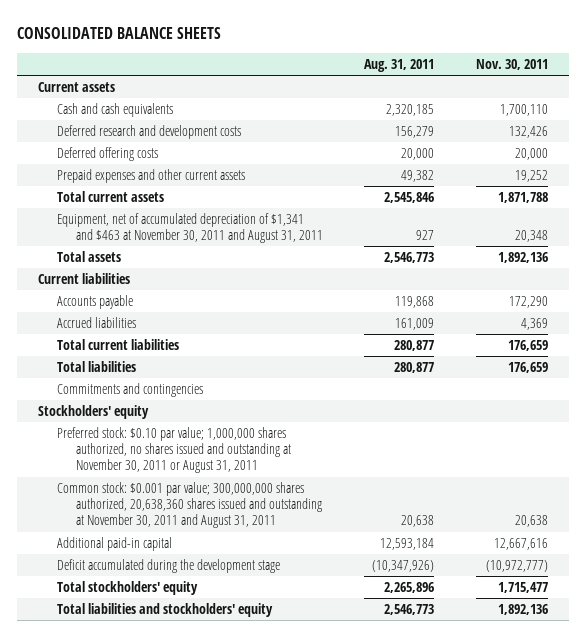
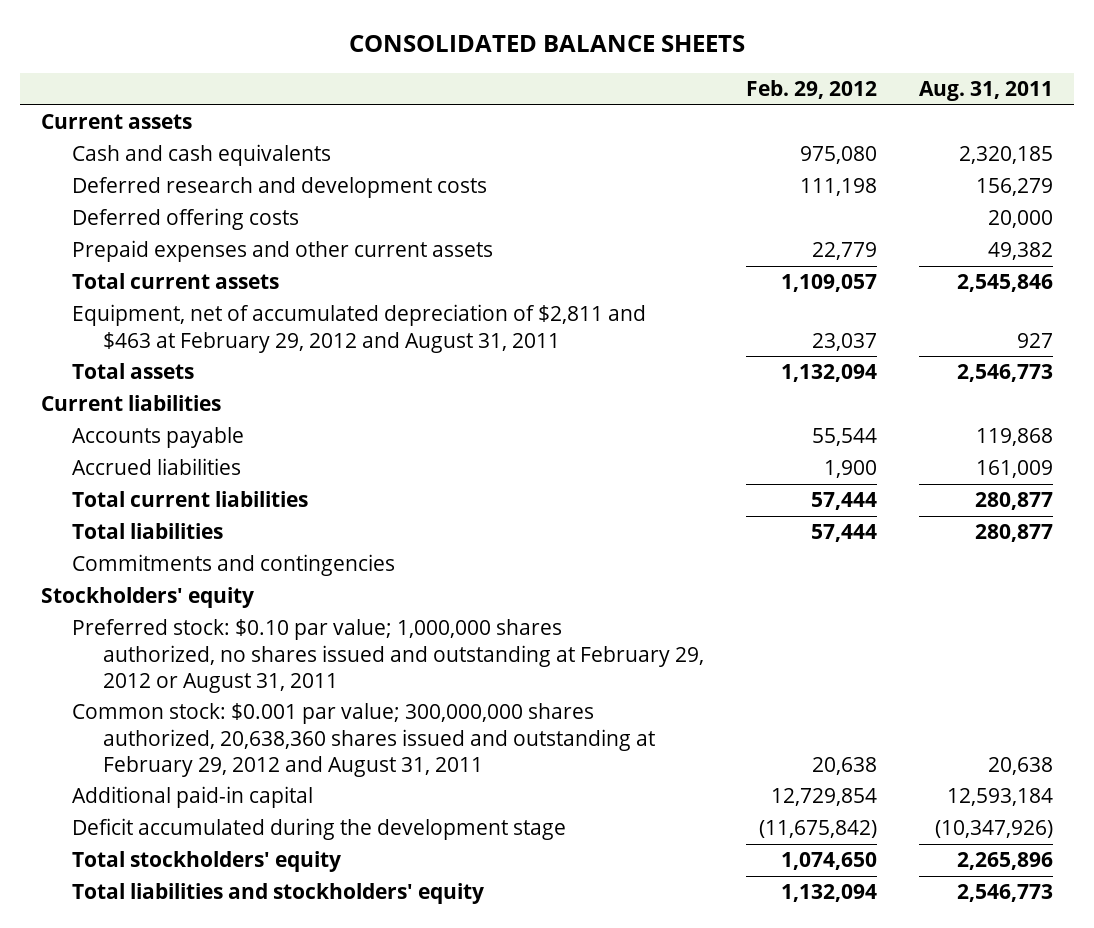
[475,58,548,70] Nov. 30, 2011 -> none
none -> [745,80,877,100] Feb. 29, 2012
[56,213,323,244] Equipment, net of accumulated depreciation of $1,341 and $463 at November 30, 2011 and August 31, 2011 -> [71,304,646,353] Equipment, net of accumulated depreciation of $2,811 and $463 at February 29, 2012 and August 31, 2011
[56,427,291,474] Preferred stock: $0.10 par value; 1,000,000 shares authorized, no shares issued and outstanding at November 30, 2011 or August 31, 2011 -> [71,619,704,693] Preferred stock: $0.10 par value; 1,000,000 shares authorized, no shares issued and outstanding at February 29, 2012 or August 31, 2011
[56,482,322,529] Common stock: $0.001 par value; 300,000,000 shares authorized, 20,638,360 shares issued and outstanding at November 30, 2011 and August 31, 2011 -> [71,703,655,777] Common stock: $0.001 par value; 300,000,000 shares authorized, 20,638,360 shares issued and outstanding at February 29, 2012 and August 31, 2011

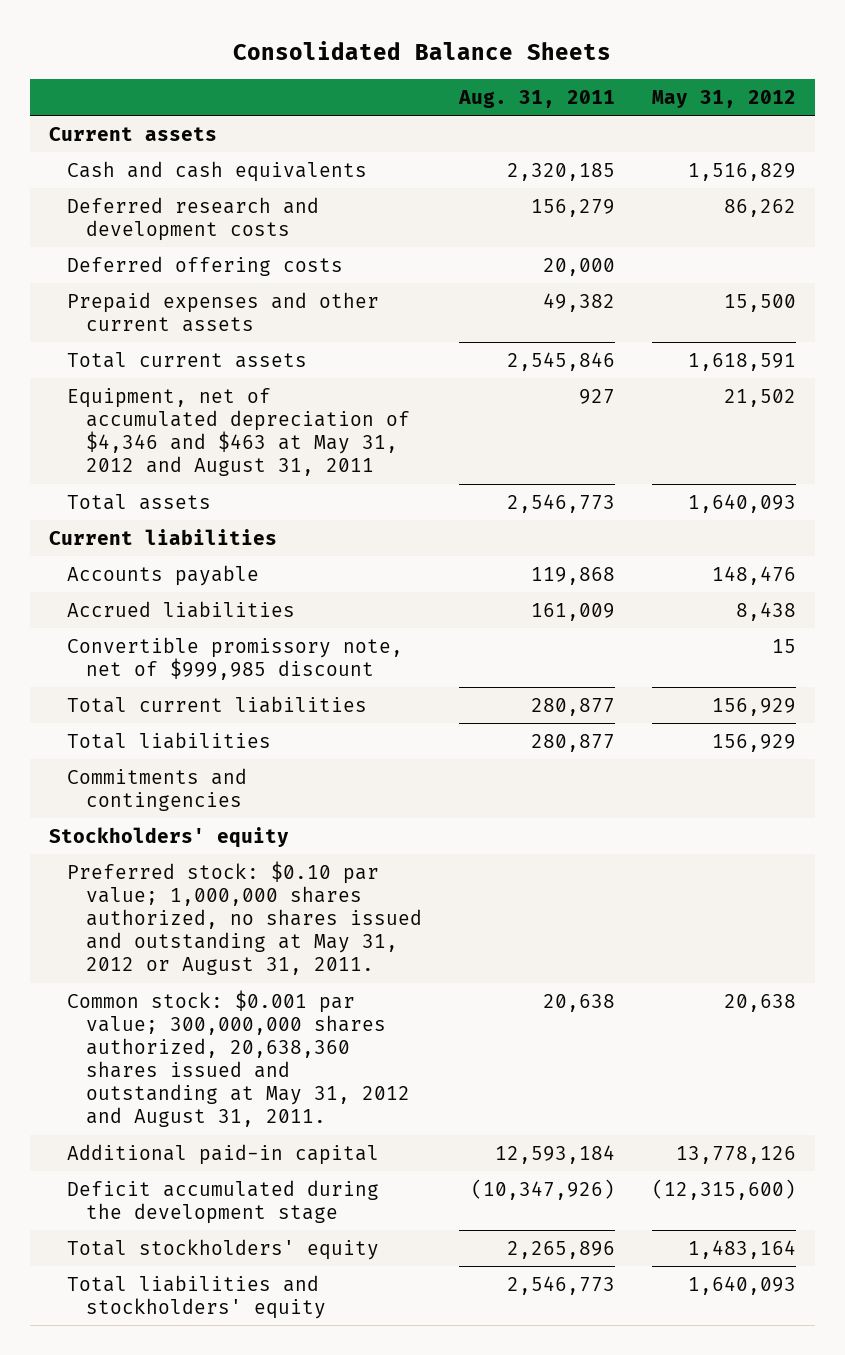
[348,35,745,53] CONSOLIDATED BALANCE SHEETS -> [233,40,612,60] Consolidated Balance Sheets
[745,80,877,100] Feb. 29, 2012 -> none
none -> [652,89,797,108] May 31, 2012
[71,304,646,353] Equipment, net of accumulated depreciation of $2,811 and $463 at February 29, 2012 and August 31, 2011 -> [67,387,410,477] Equipment, net of accumulated depreciation of $4,346 and $463 at May 31, 2012 and August 31, 2011
none -> [67,636,404,680] Convertible promissory note, net of $999,985 discount
[71,619,704,693] Preferred stock: $0.10 par value; 1,000,000 shares authorized, no shares issued and outstanding at February 29, 2012 or August 31, 2011 -> [67,860,422,976] Preferred stock: $0.10 par value; 1,000,000 shares authorized, no shares issued and outstanding at May 31, 2012 or August 31, 2011.
[71,703,655,777] Common stock: $0.001 par value; 300,000,000 shares authorized, 20,638,360 shares issued and outstanding at February 29, 2012 and August 31, 2011 -> [67,989,410,1128] Common stock: $0.001 par value; 300,000,000 shares authorized, 20,638,360 shares issued and outstanding at May 31, 2012 and August 31, 2011.

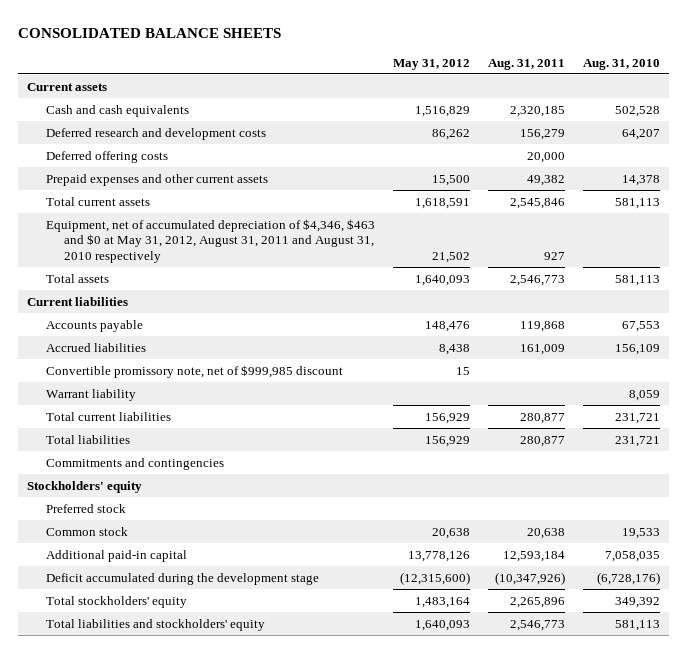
[233,40,612,60] Consolidated Balance Sheets -> [17,27,281,38] CONSOLIDATED BALANCE SHEETS
none -> [582,58,660,70] Aug. 31, 2010
[67,387,410,477] Equipment, net of accumulated depreciation of $4,346 and $463 at May 31, 2012 and August 31, 2011 -> [45,218,375,263] Equipment, net of accumulated depreciation of $4,346, $463 and $0 at May 31, 2012, August 31, 2011 and August 31, 2010 respectively
none -> [45,388,136,401] Warrant liability
[67,860,422,976] Preferred stock: $0.10 par value; 1,000,000 shares authorized, no shares issued and outstanding at May 31, 2012 or August 31, 2011. -> [45,503,126,513] Preferred stock
[67,989,410,1128] Common stock: $0.001 par value; 300,000,000 shares authorized, 20,638,360 shares issued and outstanding at May 31, 2012 and August 31, 2011. -> [45,526,128,536] Common stock

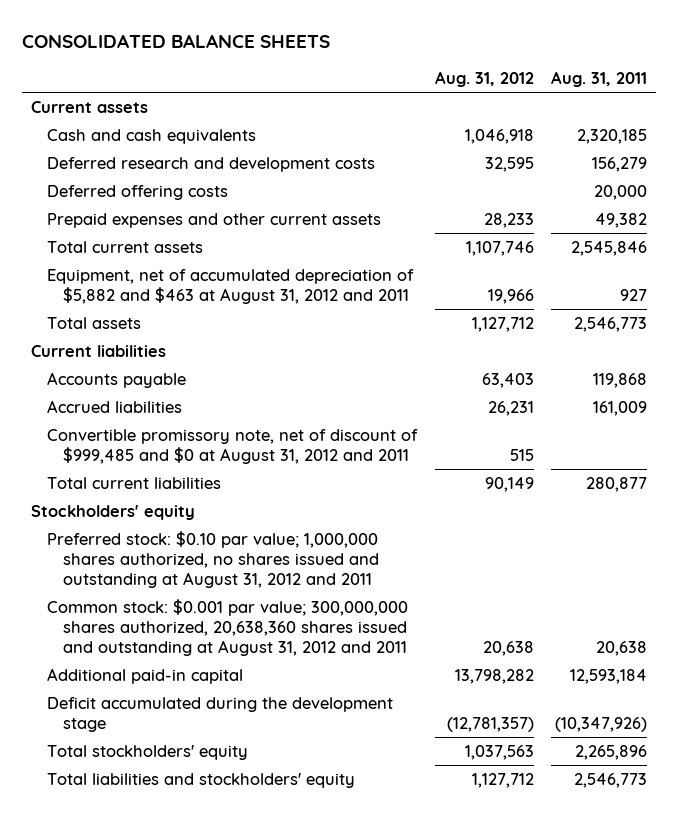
[392,58,470,70] May 31, 2012 -> none
[582,58,660,70] Aug. 31, 2010 -> none
none -> [434,71,534,88] Aug. 31, 2012
[45,218,375,263] Equipment, net of accumulated depreciation of $4,346, $463 and $0 at May 31, 2012, August 31, 2011 and August 31, 2010 respectively -> [47,268,415,304] Equipment, net of accumulated depreciation of $5,882 and $463 at August 31, 2012 and 2011
[45,388,136,401] Warrant liability -> none
[45,364,343,378] Convertible promissory note, net of $999,985 discount -> [47,428,419,464] Convertible promissory note, net of discount of $999,485 and $0 at August 31, 2012 and 2011
[45,434,130,444] Total liabilities -> none
[45,457,224,470] Commitments and contingencies -> none
[45,503,126,513] Preferred stock -> [47,530,380,589] Preferred stock: $0.10 par value; 1,000,000 shares authorized, no shares issued and outstanding at August 31, 2012 and 2011
[45,526,128,536] Common stock -> [47,598,409,657] Common stock: $0.001 par value; 300,000,000 shares authorized, 20,638,360 shares issued and outstanding at August 31, 2012 and 2011

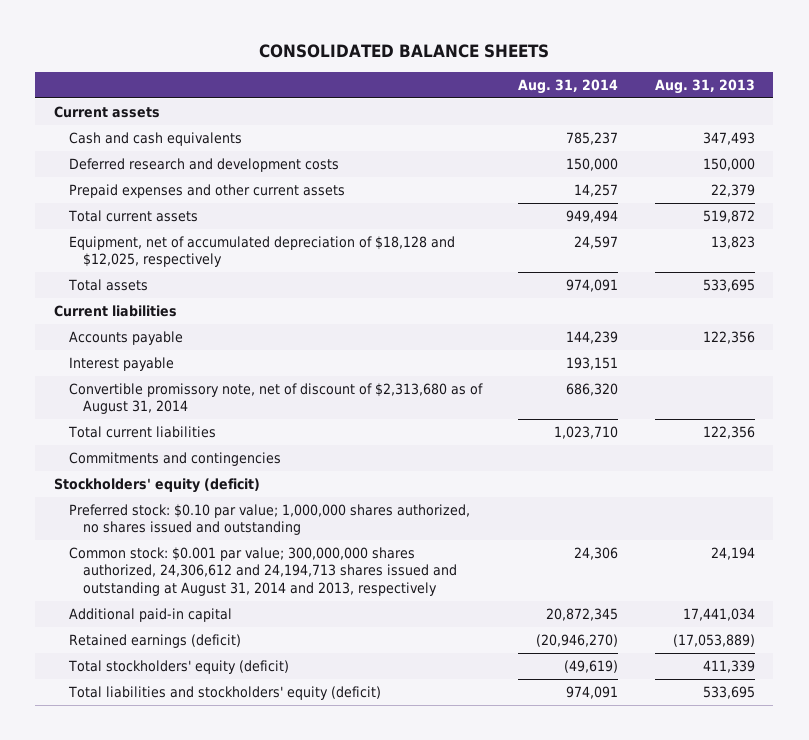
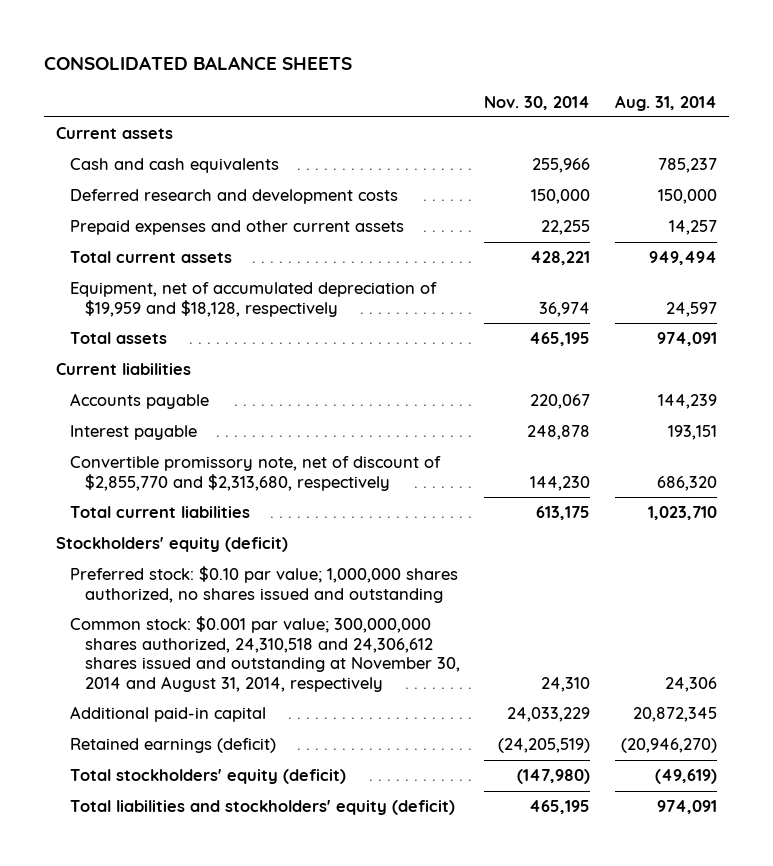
[655,78,756,94] Aug. 31, 2013 -> none
none -> [484,95,591,110] Nov. 30, 2014
[68,236,455,268] Equipment, net of accumulated depreciation of $18,128 and $12,025, respectively -> [70,282,438,317] Equipment, net of accumulated depreciation of $19,959 and $18,128, respectively
[68,383,483,415] Convertible promissory note, net of discount of $2,313,680 as of August 31, 2014 -> [70,456,442,491] Convertible promissory note, net of discount of $2,855,770 and $2,313,680, respectively
[68,452,281,467] Commitments and contingencies -> none
[68,547,458,596] Common stock: $0.001 par value; 300,000,000 shares authorized, 24,306,612 and 24,194,713 shares issued and outstanding at August 31, 2014 and 2013, respectively -> [70,616,460,692] Common stock: $0.001 par value; 300,000,000 shares authorized, 24,310,518 and 24,306,612 shares issued and outstanding at November 30, 2014 and August 31, 2014, respectively

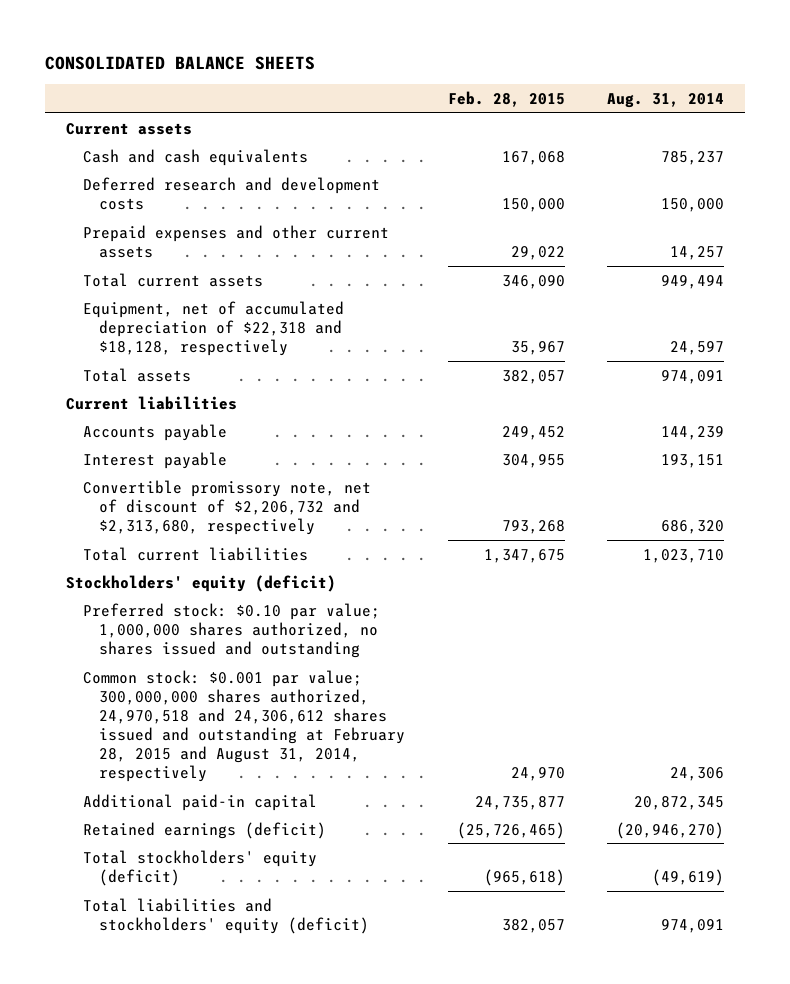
[484,95,591,110] Nov. 30, 2014 -> none
none -> [447,90,565,107] Feb. 28, 2015
[70,282,438,317] Equipment, net of accumulated depreciation of $19,959 and $18,128, respectively -> [82,300,344,356] Equipment, net of accumulated depreciation of $22,318 and $18,128, respectively
[70,456,442,491] Convertible promissory note, net of discount of $2,855,770 and $2,313,680, respectively -> [82,479,371,535] Convertible promissory note, net of discount of $2,206,732 and $2,313,680, respectively
[70,616,460,692] Common stock: $0.001 par value; 300,000,000 shares authorized, 24,310,518 and 24,306,612 shares issued and outstanding at November 30, 2014 and August 31, 2014, respectively -> [82,669,406,783] Common stock: $0.001 par value; 300,000,000 shares authorized, 24,970,518 and 24,306,612 shares issued and outstanding at February 28, 2015 and August 31, 2014, respectively

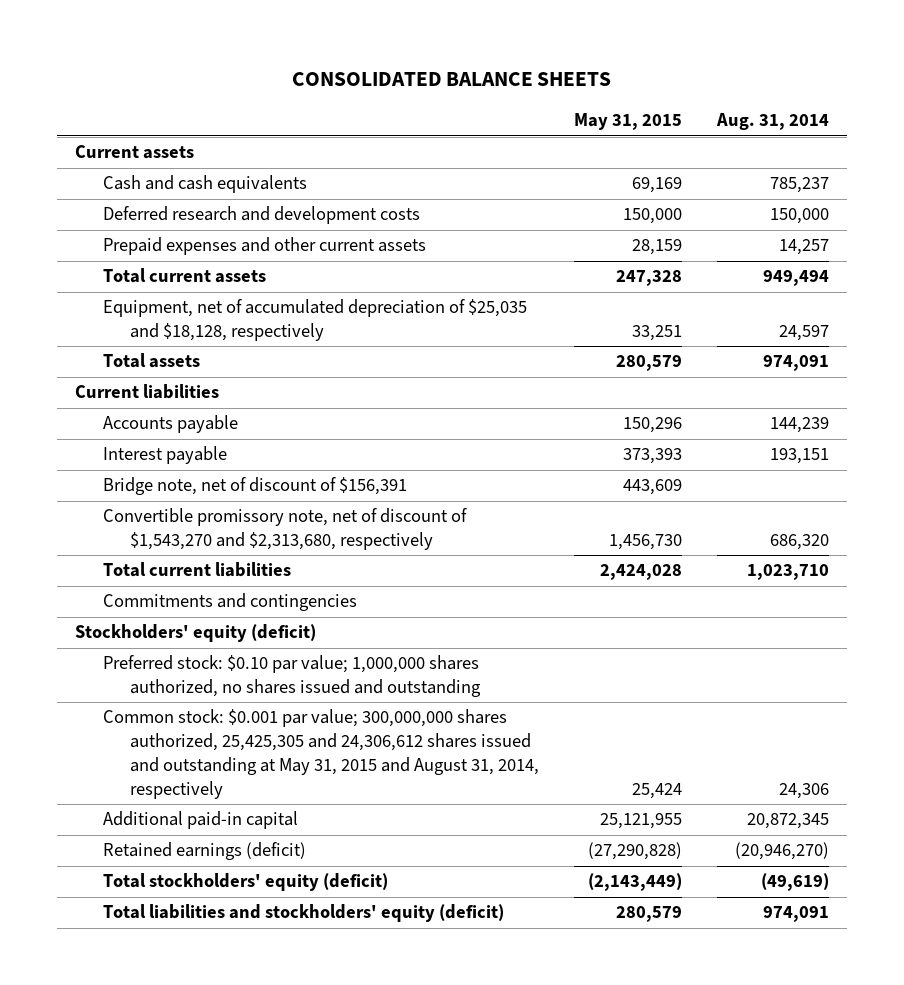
[447,90,565,107] Feb. 28, 2015 -> none
none -> [574,113,683,131] May 31, 2015
[82,300,344,356] Equipment, net of accumulated depreciation of $22,318 and $18,128, respectively -> [102,299,527,342] Equipment, net of accumulated depreciation of $25,035 and $18,128, respectively
none -> [102,477,407,496] Bridge note, net of discount of $156,391
[82,479,371,535] Convertible promissory note, net of discount of $2,206,732 and $2,313,680, respectively -> [102,508,467,551] Convertible promissory note, net of discount of $1,543,270 and $2,313,680, respectively
none -> [102,593,357,612] Commitments and contingencies
[82,669,406,783] Common stock: $0.001 par value; 300,000,000 shares authorized, 24,970,518 and 24,306,612 shares issued and outstanding at February 28, 2015 and August 31, 2014, respectively -> [102,709,540,799] Common stock: $0.001 par value; 300,000,000 shares authorized, 25,425,305 and 24,306,612 shares issued and outstanding at May 31, 2015 and August 31, 2014, respectively

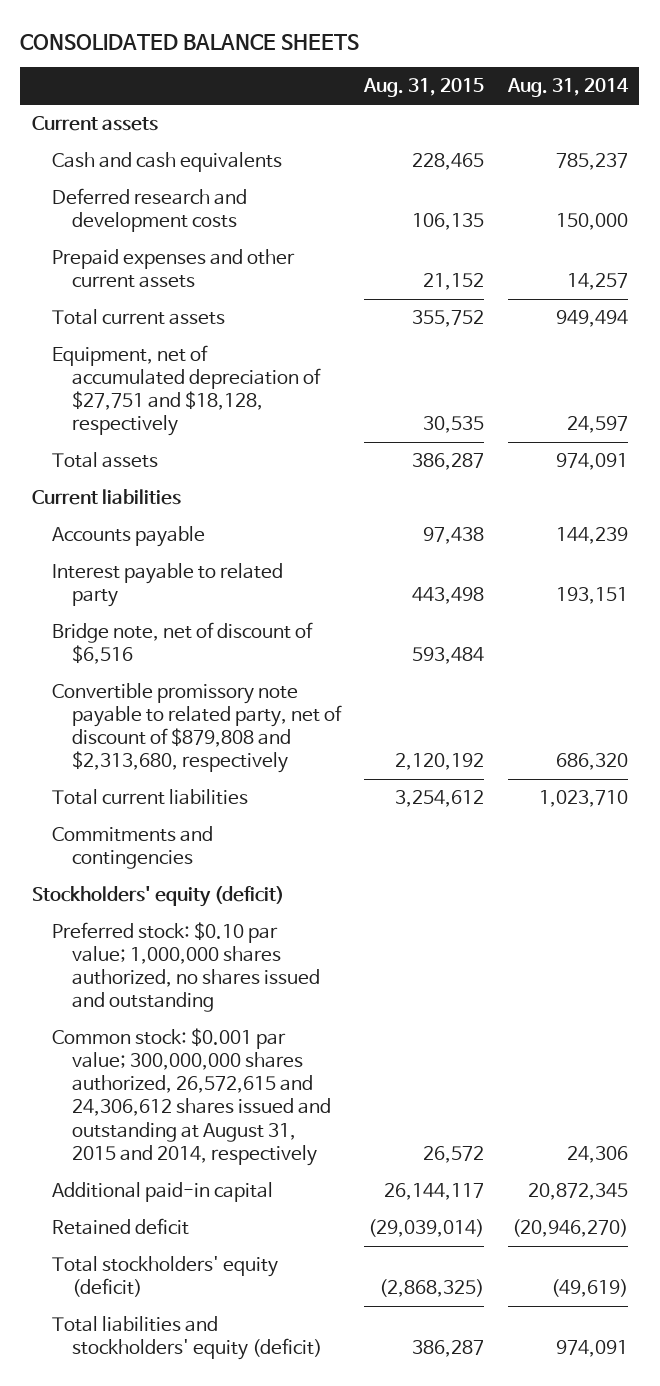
[574,113,683,131] May 31, 2015 -> none
none -> [363,78,485,98] Aug. 31, 2015
[102,299,527,342] Equipment, net of accumulated depreciation of $25,035 and $18,128, respectively -> [51,345,321,437] Equipment, net of accumulated depreciation of $27,751 and $18,128, respectively
[102,446,227,465] Interest payable -> [51,563,283,608] Interest payable to related party
[102,477,407,496] Bridge note, net of discount of $156,391 -> [51,622,313,665] Bridge note, net of discount of $6,516
[102,508,467,551] Convertible promissory note, net of discount of $1,543,270 and $2,313,680, respectively -> [51,683,342,774] Convertible promissory note payable to related party, net of discount of $879,808 and $2,313,680, respectively
[102,709,540,799] Common stock: $0.001 par value; 300,000,000 shares authorized, 25,425,305 and 24,306,612 shares issued and outstanding at May 31, 2015 and August 31, 2014, respectively -> [51,1028,331,1166] Common stock: $0.001 par value; 300,000,000 shares authorized, 26,572,615 and 24,306,612 shares issued and outstanding at August 31, 2015 and 2014, respectively
[102,842,306,861] Retained earnings (deficit) -> [51,1218,189,1236] Retained deficit

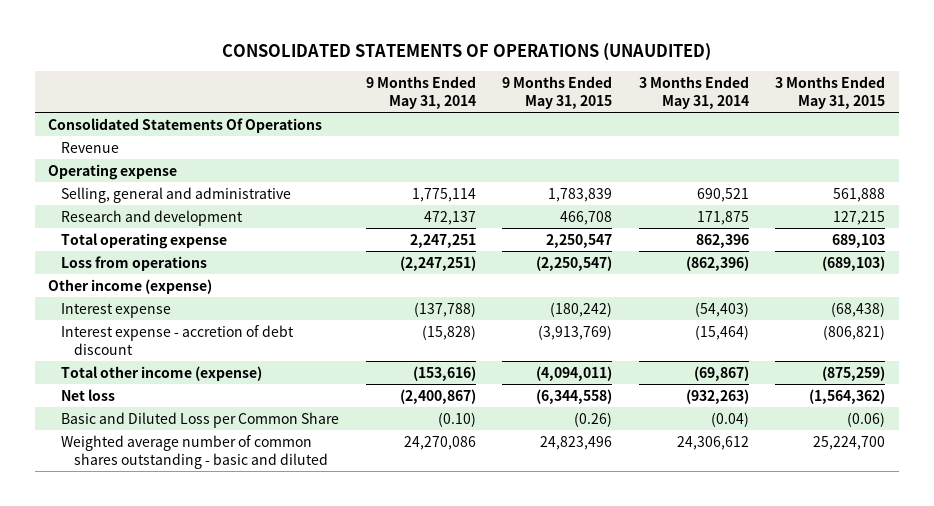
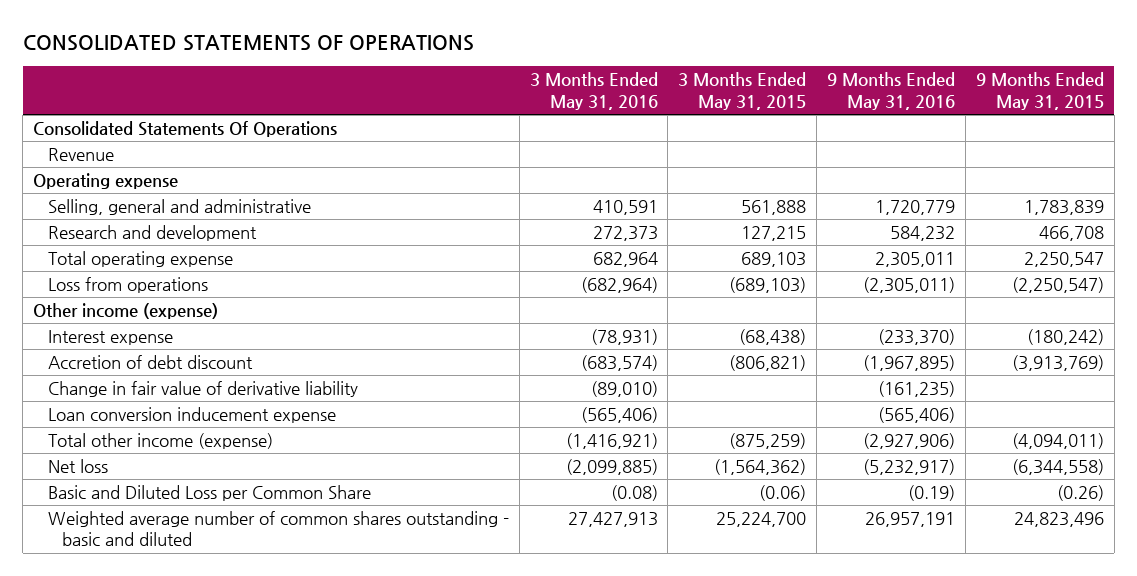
[221,43,711,62] CONSOLIDATED STATEMENTS OF OPERATIONS (UNAUDITED) -> [22,35,474,52] CONSOLIDATED STATEMENTS OF OPERATIONS
[365,76,476,109] 9 Months Ended May 31, 2014 -> none
[638,76,749,109] 3 Months Ended May 31, 2014 -> none
none -> [529,72,658,110] 3 Months Ended May 31, 2016
none -> [827,72,956,110] 9 Months Ended May 31, 2016
[61,324,295,355] Interest expense - accretion of debt discount -> [47,355,253,370] Accretion of debt discount
none -> [47,381,358,398] Change in fair value of derivative liability
none -> [47,407,336,424] Loan conversion inducement expense

